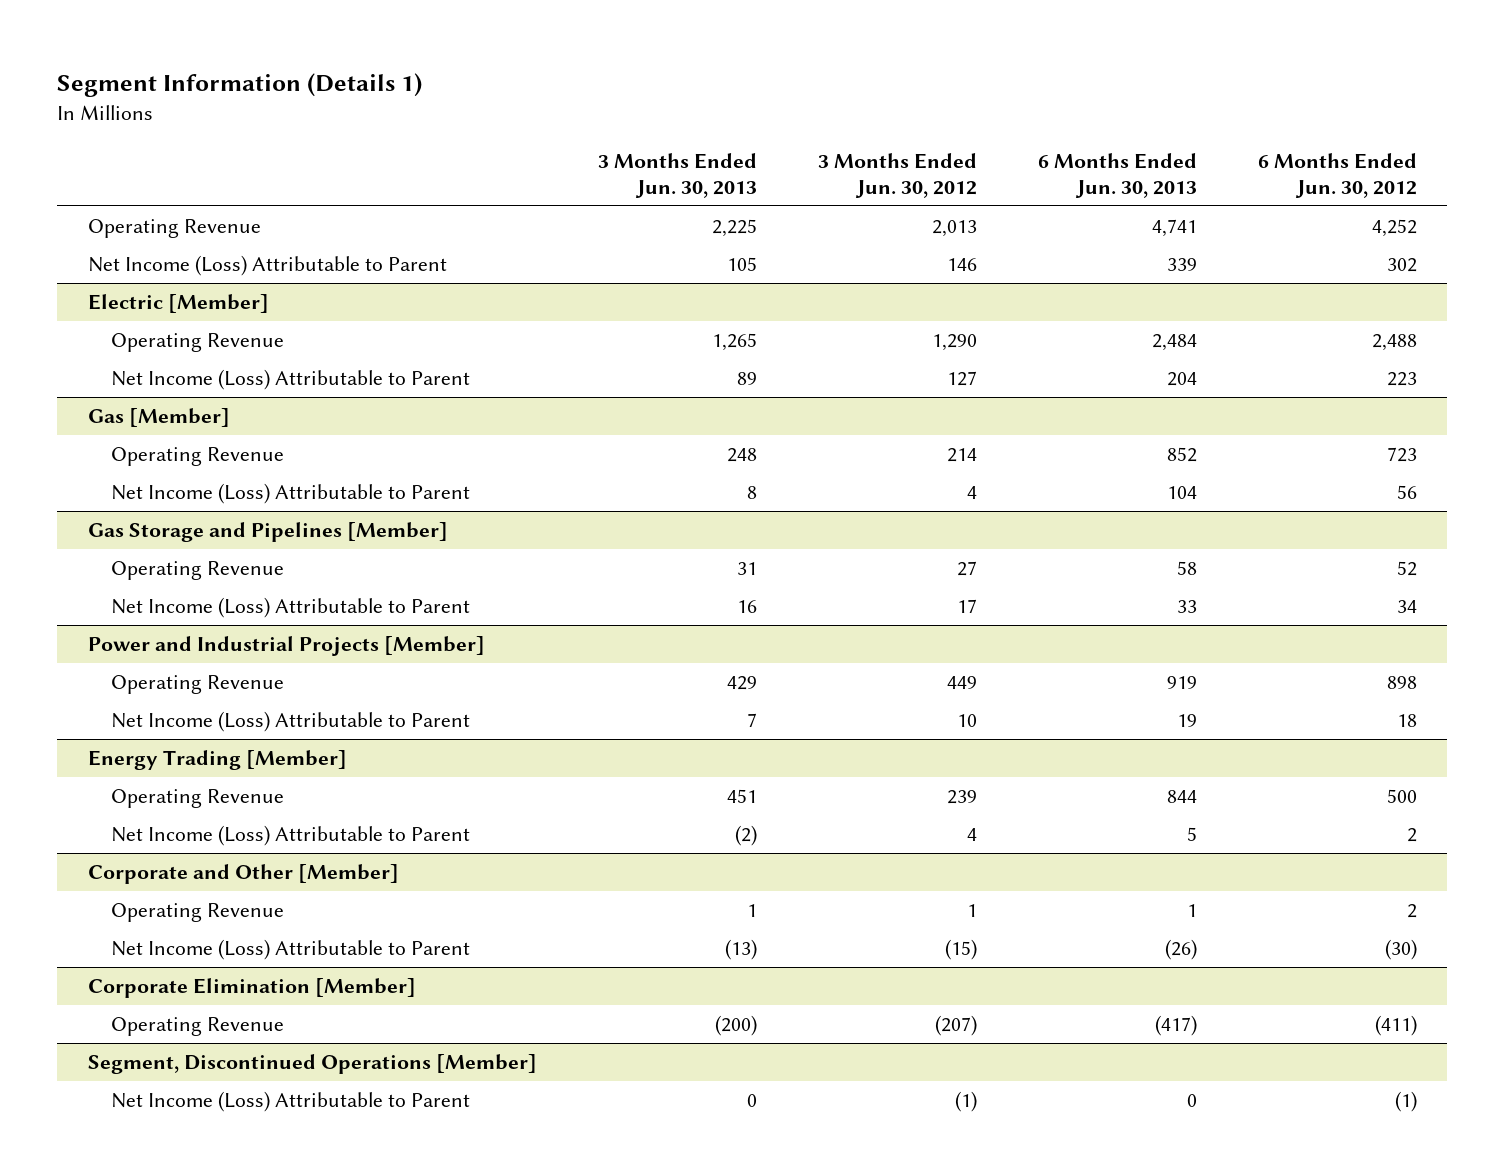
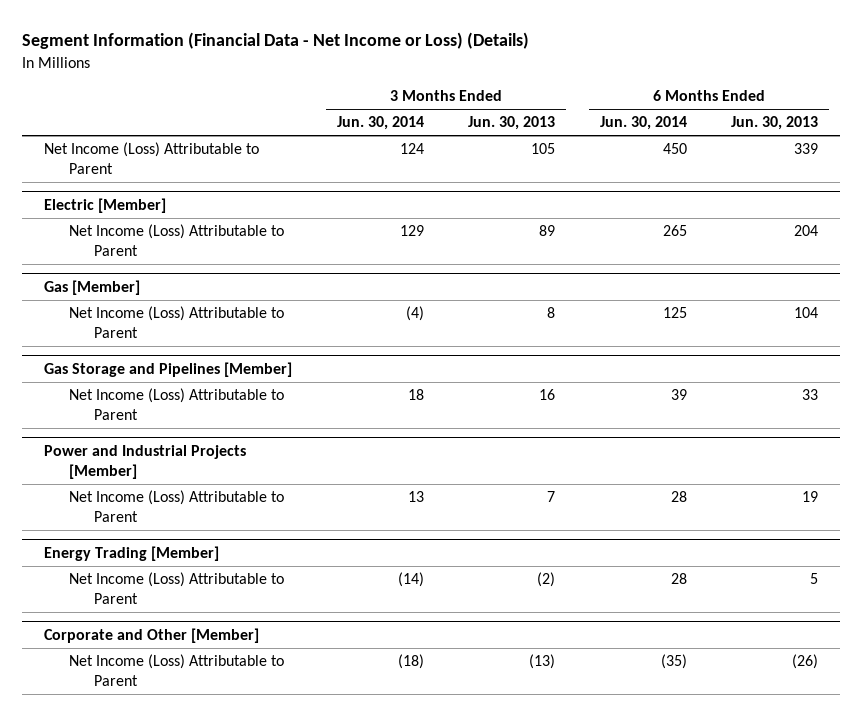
[57,72,423,97] Segment Information (Details 1) -> [22,32,530,50] Segment Information (Financial Data - Net Income or Loss) (Details)
[817,152,977,198] 3 Months Ended Jun. 30, 2012 -> none
[1257,152,1417,198] 6 Months Ended Jun. 30, 2012 -> none
none -> [336,116,424,131] Jun. 30, 2014
none -> [599,116,687,131] Jun. 30, 2014
[87,219,261,239] Operating Revenue -> none
[111,333,285,353] Operating Revenue -> none
[111,447,285,467] Operating Revenue -> none
[111,561,285,581] Operating Revenue -> none
[111,675,285,695] Operating Revenue -> none
[111,789,285,809] Operating Revenue -> none
[111,903,285,923] Operating Revenue -> none
[87,978,416,999] Corporate Elimination [Member] -> none
[111,1017,285,1037] Operating Revenue -> none
[87,1054,537,1075] Segment, Discontinued Operations [Member] -> none
[111,1091,471,1113] Net Income (Loss) Attributable to Parent -> none

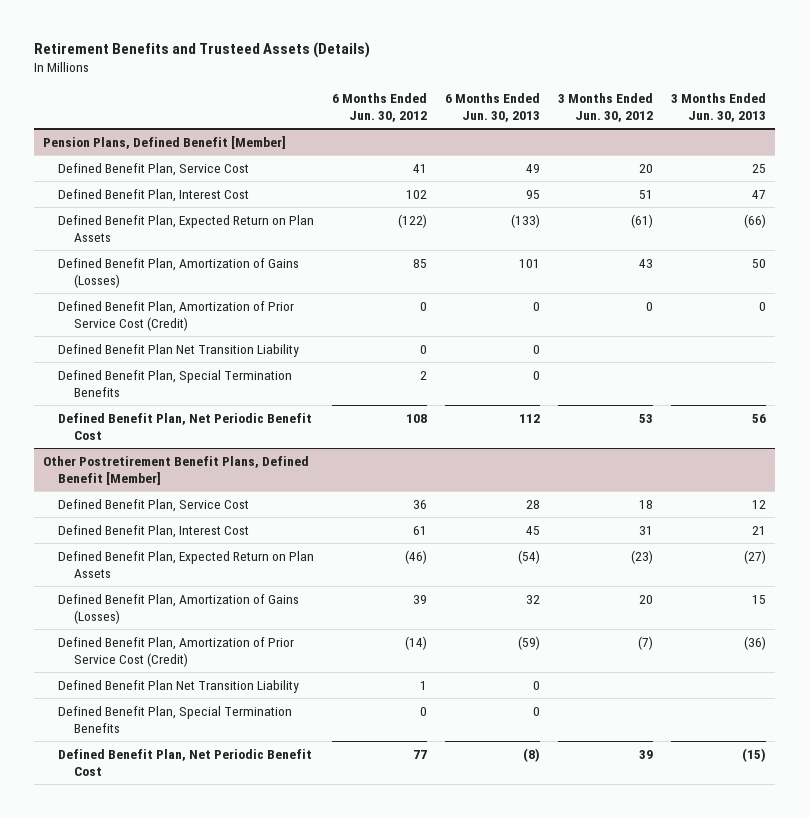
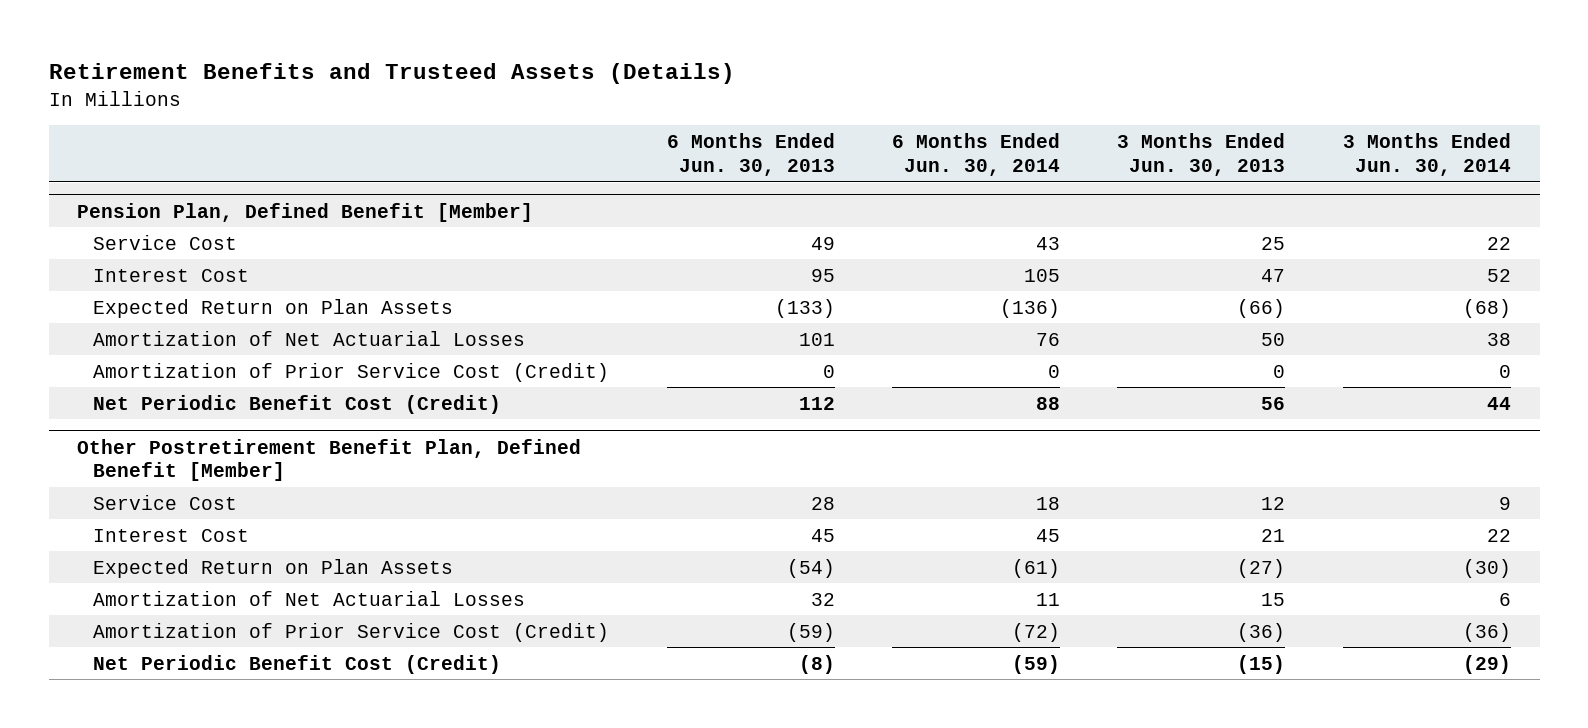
[332,93,428,122] 6 Months Ended Jun. 30, 2012 -> none
[558,93,654,122] 3 Months Ended Jun. 30, 2012 -> none
none -> [892,133,1061,176] 6 Months Ended Jun. 30, 2014
none -> [1342,133,1511,176] 3 Months Ended Jun. 30, 2014
[58,343,300,357] Defined Benefit Plan Net Transition Liability -> none
[58,369,293,397] Defined Benefit Plan, Special Termination Benefits -> none
[58,679,300,693] Defined Benefit Plan Net Transition Liability -> none
[58,705,293,733] Defined Benefit Plan, Special Termination Benefits -> none
[42,135,286,149] Pension Plans, Defined Benefit [Member] -> [77,202,534,222] Pension Plan, Defined Benefit [Member]
[58,162,250,176] Defined Benefit Plan, Service Cost -> [93,234,238,250] Service Cost
[58,188,250,202] Defined Benefit Plan, Interest Cost -> [93,268,250,282] Interest Cost
[58,214,315,242] Defined Benefit Plan, Expected Return on Plan Assets -> [93,298,454,318] Expected Return on Plan Assets
[58,257,300,288] Defined Benefit Plan, Amortization of Gains (Losses) -> [93,330,526,346] Amortization of Net Actuarial Losses
[58,300,295,331] Defined Benefit Plan, Amortization of Prior Service Cost (Credit) -> [93,362,610,382] Amortization of Prior Service Cost (Credit)
[58,412,313,440] Defined Benefit Plan, Net Periodic Benefit Cost -> [93,394,502,414] Net Periodic Benefit Cost (Credit)
[42,455,309,485] Other Postretirement Benefit Plans, Defined Benefit [Member] -> [77,438,582,482] Other Postretirement Benefit Plan, Defined Benefit [Member]
[58,498,250,512] Defined Benefit Plan, Service Cost -> [93,494,238,510] Service Cost
[58,524,250,538] Defined Benefit Plan, Interest Cost -> [93,528,250,542] Interest Cost
[58,550,315,578] Defined Benefit Plan, Expected Return on Plan Assets -> [93,558,454,578] Expected Return on Plan Assets
[58,593,300,624] Defined Benefit Plan, Amortization of Gains (Losses) -> [93,590,526,606] Amortization of Net Actuarial Losses
[58,636,295,667] Defined Benefit Plan, Amortization of Prior Service Cost (Credit) -> [93,622,610,642] Amortization of Prior Service Cost (Credit)
[58,748,313,776] Defined Benefit Plan, Net Periodic Benefit Cost -> [93,654,502,674] Net Periodic Benefit Cost (Credit)

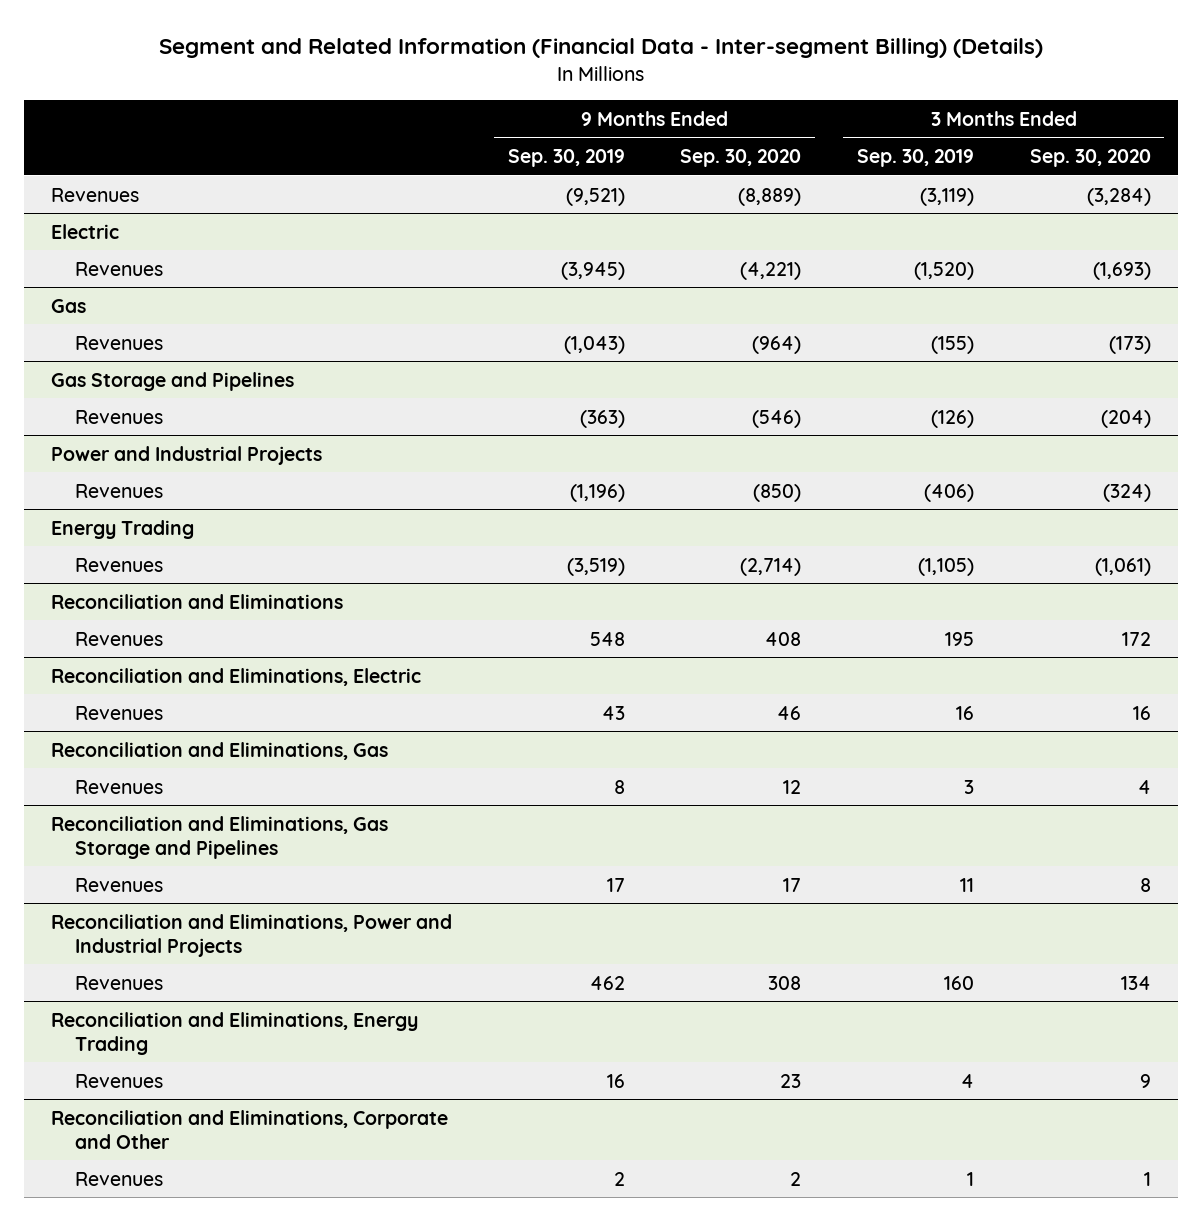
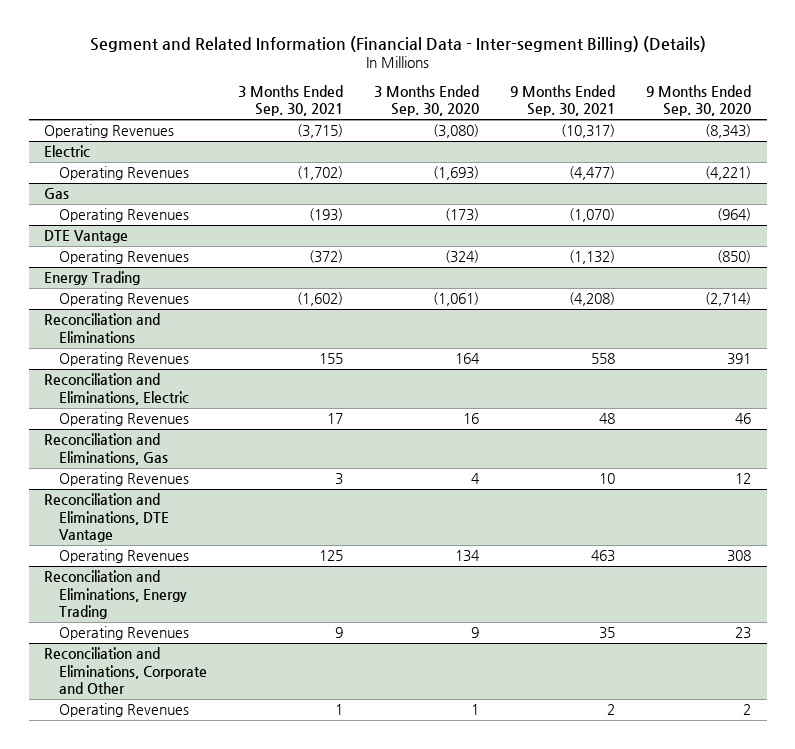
[507,149,625,168] Sep. 30, 2019 -> none
[857,149,975,168] Sep. 30, 2019 -> none
none -> [237,84,343,117] 3 Months Ended Sep. 30, 2021
none -> [510,84,616,117] 9 Months Ended Sep. 30, 2021
[51,187,140,202] Revenues -> [44,124,175,139] Operating Revenues
[738,187,802,206] (8,889) -> [705,124,752,139] (8,343)
[1086,187,1151,206] (3,284) -> [432,124,479,139] (3,080)
[75,261,164,276] Revenues -> [58,166,189,181] Operating Revenues
[51,371,295,391] Gas Storage and Pipelines -> none
[51,445,323,465] Power and Industrial Projects -> none
[75,483,164,498] Revenues -> none
[75,335,164,350] Revenues -> [58,208,189,223] Operating Revenues
none -> [44,230,129,244] DTE Vantage
[75,409,164,424] Revenues -> [58,250,189,265] Operating Revenues
[752,409,802,428] (546) -> [717,250,752,264] (850)
[1100,409,1151,428] (204) -> [444,250,479,264] (324)
[75,557,164,572] Revenues -> [58,292,189,307] Operating Revenues
[75,631,164,646] Revenues -> [58,352,189,367] Operating Revenues
[765,631,802,646] 408 -> [727,353,752,366] 391
[1121,631,1151,646] 172 -> [454,353,480,365] 164
[75,705,164,720] Revenues -> [58,412,189,427] Operating Revenues
[51,815,389,859] Reconciliation and Eliminations, Gas Storage and Pipelines -> none
[51,913,453,957] Reconciliation and Eliminations, Power and Industrial Projects -> none
[75,975,164,990] Revenues -> none
[75,779,164,794] Revenues -> [58,472,189,487] Operating Revenues
none -> [44,493,169,542] Reconciliation and Eliminations, DTE Vantage
[75,877,164,892] Revenues -> [58,549,189,564] Operating Revenues
[783,877,802,892] 17 -> [727,550,752,563] 308
[1139,877,1151,892] 8 -> [454,550,480,563] 134
[75,1073,164,1088] Revenues -> [58,626,189,641] Operating Revenues
[75,1171,164,1186] Revenues -> [58,703,189,718] Operating Revenues

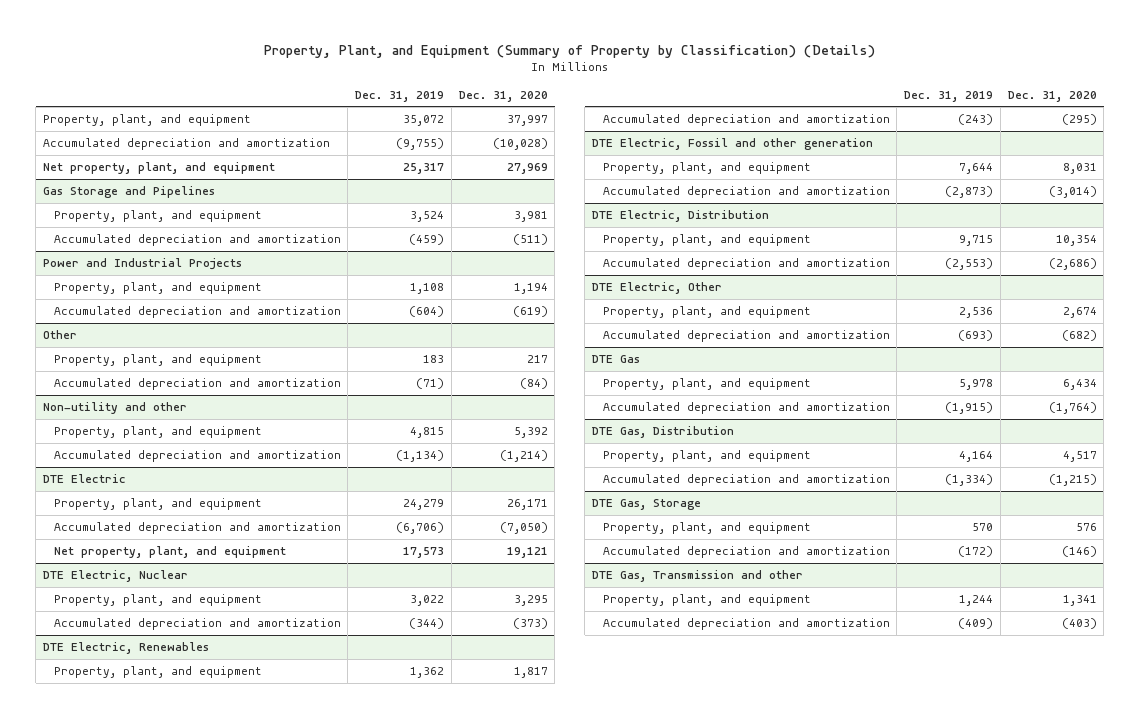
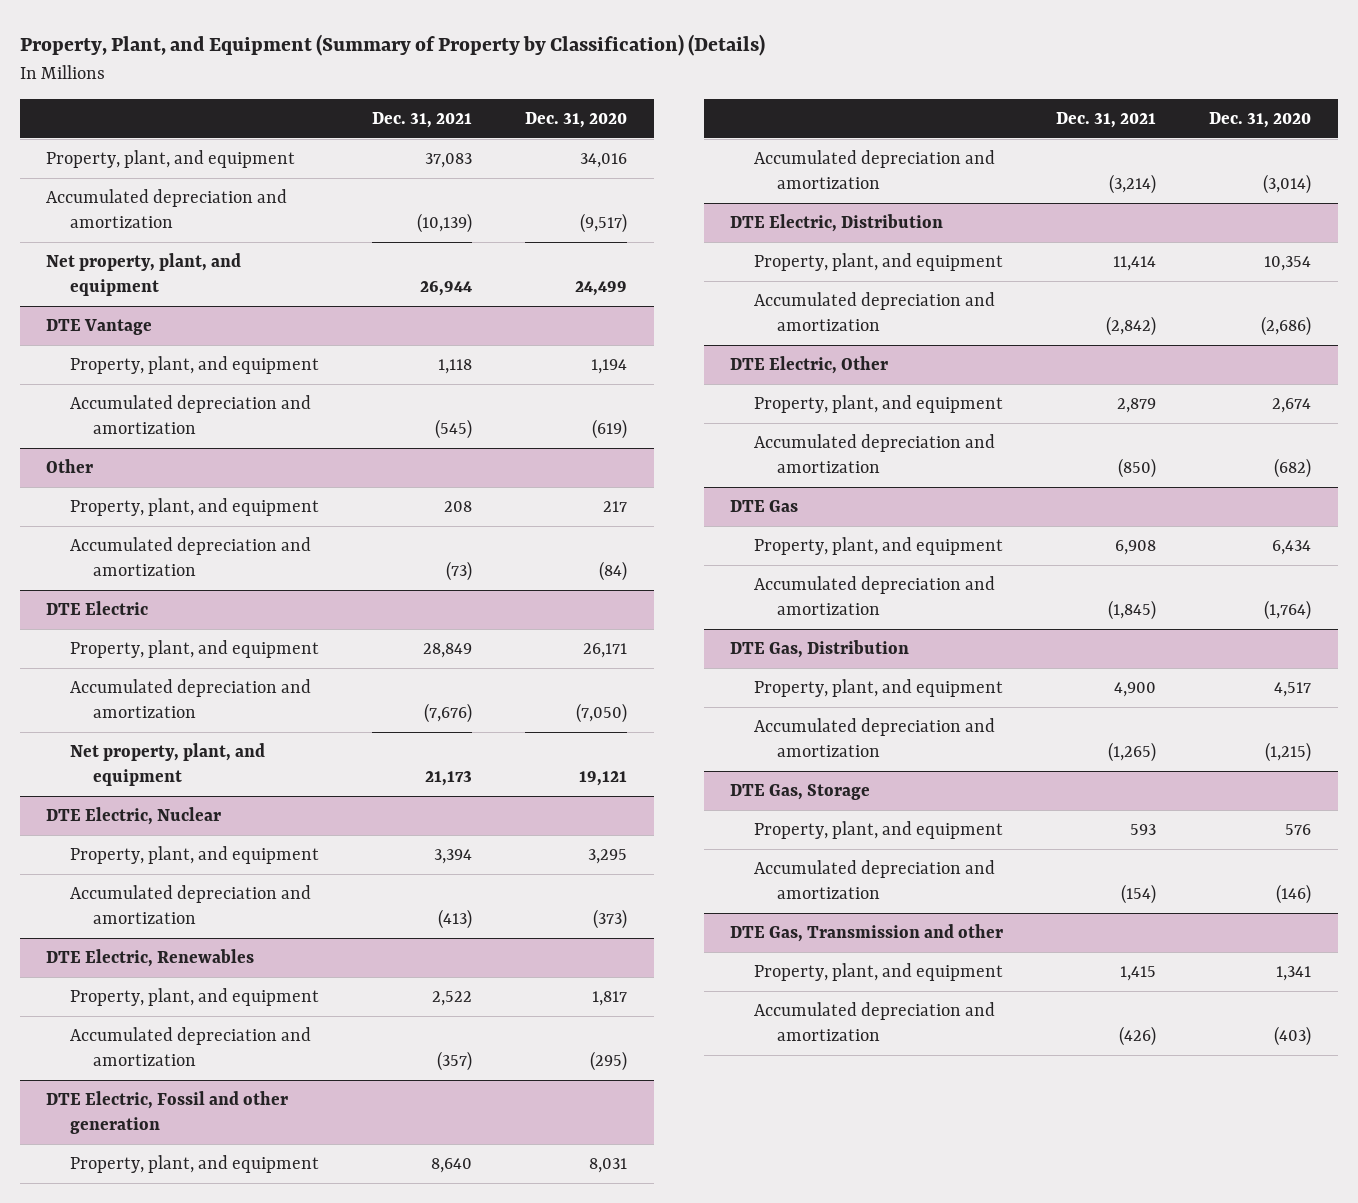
[355,90,445,102] Dec. 31, 2019 -> none
none -> [372,112,473,129] Dec. 31, 2021
[43,185,216,198] Gas Storage and Pipelines -> none
[53,209,262,222] Property, plant, and equipment -> none
[53,233,341,246] Accumulated depreciation and amortization -> none
[43,257,243,270] Power and Industrial Projects -> none
[506,114,548,126] 37,997 -> [580,153,628,169] 34,016
[492,137,548,150] (10,028) -> [580,213,628,234] (9,517)
[506,162,548,174] 27,969 -> [575,281,628,297] 24,499
none -> [46,319,153,336] DTE Vantage
[43,401,188,414] Non-utility and other -> none
[53,425,262,438] Property, plant, and equipment -> none
[53,449,341,462] Accumulated depreciation and amortization -> none

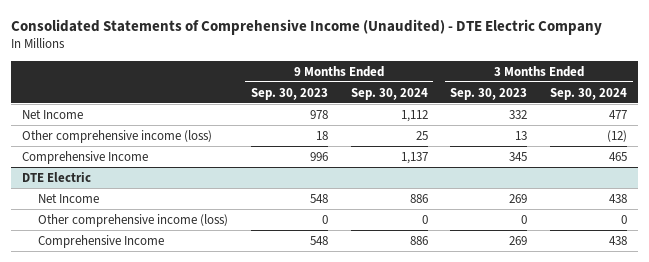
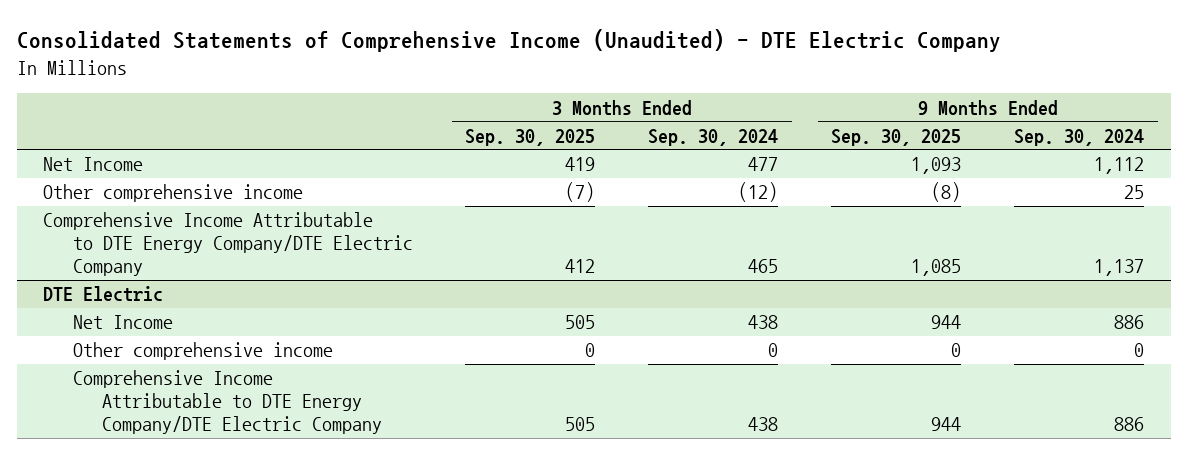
[250,87,328,100] Sep. 30, 2023 -> none
[450,87,528,100] Sep. 30, 2023 -> none
none -> [465,128,596,146] Sep. 30, 2025
none -> [831,128,962,146] Sep. 30, 2025
[21,129,212,143] Other comprehensive income (loss) -> [43,184,304,203] Other comprehensive income
[21,150,148,164] Comprehensive Income -> [43,212,413,277] Comprehensive Income Attributable to DTE Energy Company/DTE Electric Company
[38,213,229,227] Other comprehensive income (loss) -> [72,342,333,361] Other comprehensive income
[38,234,165,248] Comprehensive Income -> [72,370,382,435] Comprehensive Income Attributable to DTE Energy Company/DTE Electric Company

